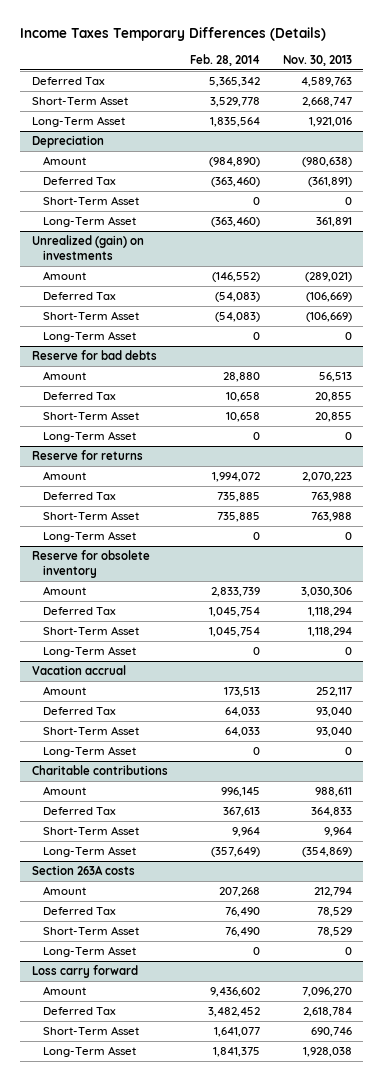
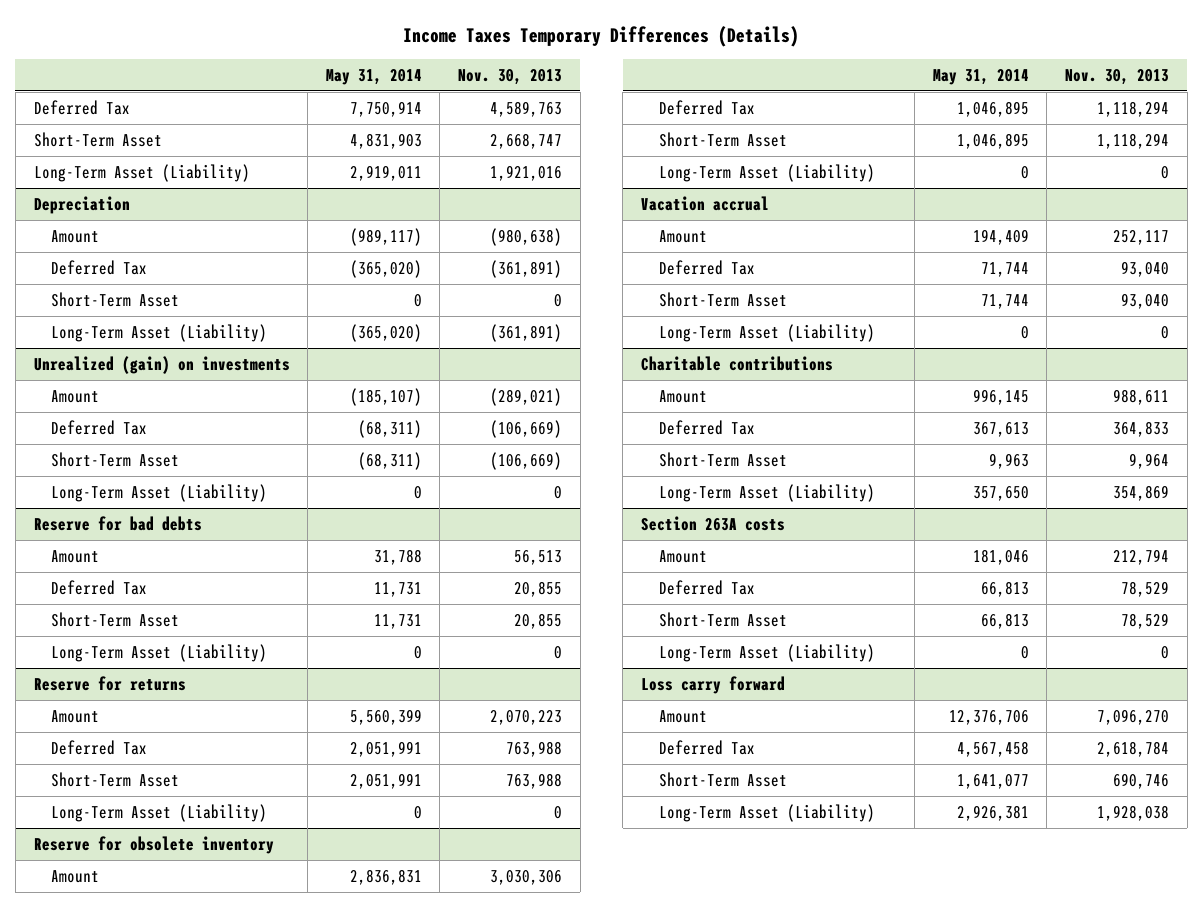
[190,54,261,67] Feb. 28, 2014 -> none
none -> [325,68,422,85] May 31, 2014
[31,116,125,128] Long-Term Asset -> [33,163,250,182] Long-Term Asset (Liability)
[42,216,136,228] Long-Term Asset -> [51,323,268,342] Long-Term Asset (Liability)
[315,217,352,228] 361,891 -> [489,323,562,342] (361,891)
[42,331,136,343] Long-Term Asset -> [51,483,268,502] Long-Term Asset (Liability)
[42,431,136,443] Long-Term Asset -> [51,643,268,662] Long-Term Asset (Liability)
[42,531,136,543] Long-Term Asset -> [51,803,268,822] Long-Term Asset (Liability)
[42,646,136,658] Long-Term Asset -> [658,163,875,182] Long-Term Asset (Liability)
[42,746,136,758] Long-Term Asset -> [658,323,875,342] Long-Term Asset (Liability)
[42,846,136,858] Long-Term Asset -> [658,483,875,502] Long-Term Asset (Liability)
[301,847,352,858] (354,869) -> [1113,484,1170,501] 354,869
[42,946,136,958] Long-Term Asset -> [658,643,875,662] Long-Term Asset (Liability)
[42,1046,136,1058] Long-Term Asset -> [658,803,875,822] Long-Term Asset (Liability)

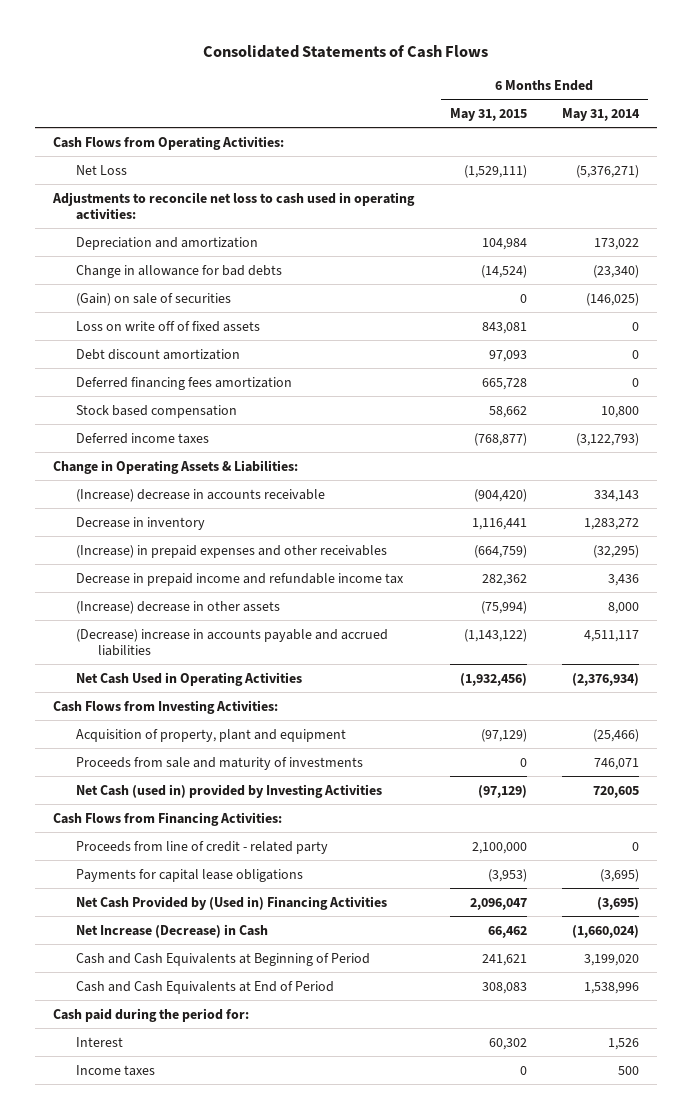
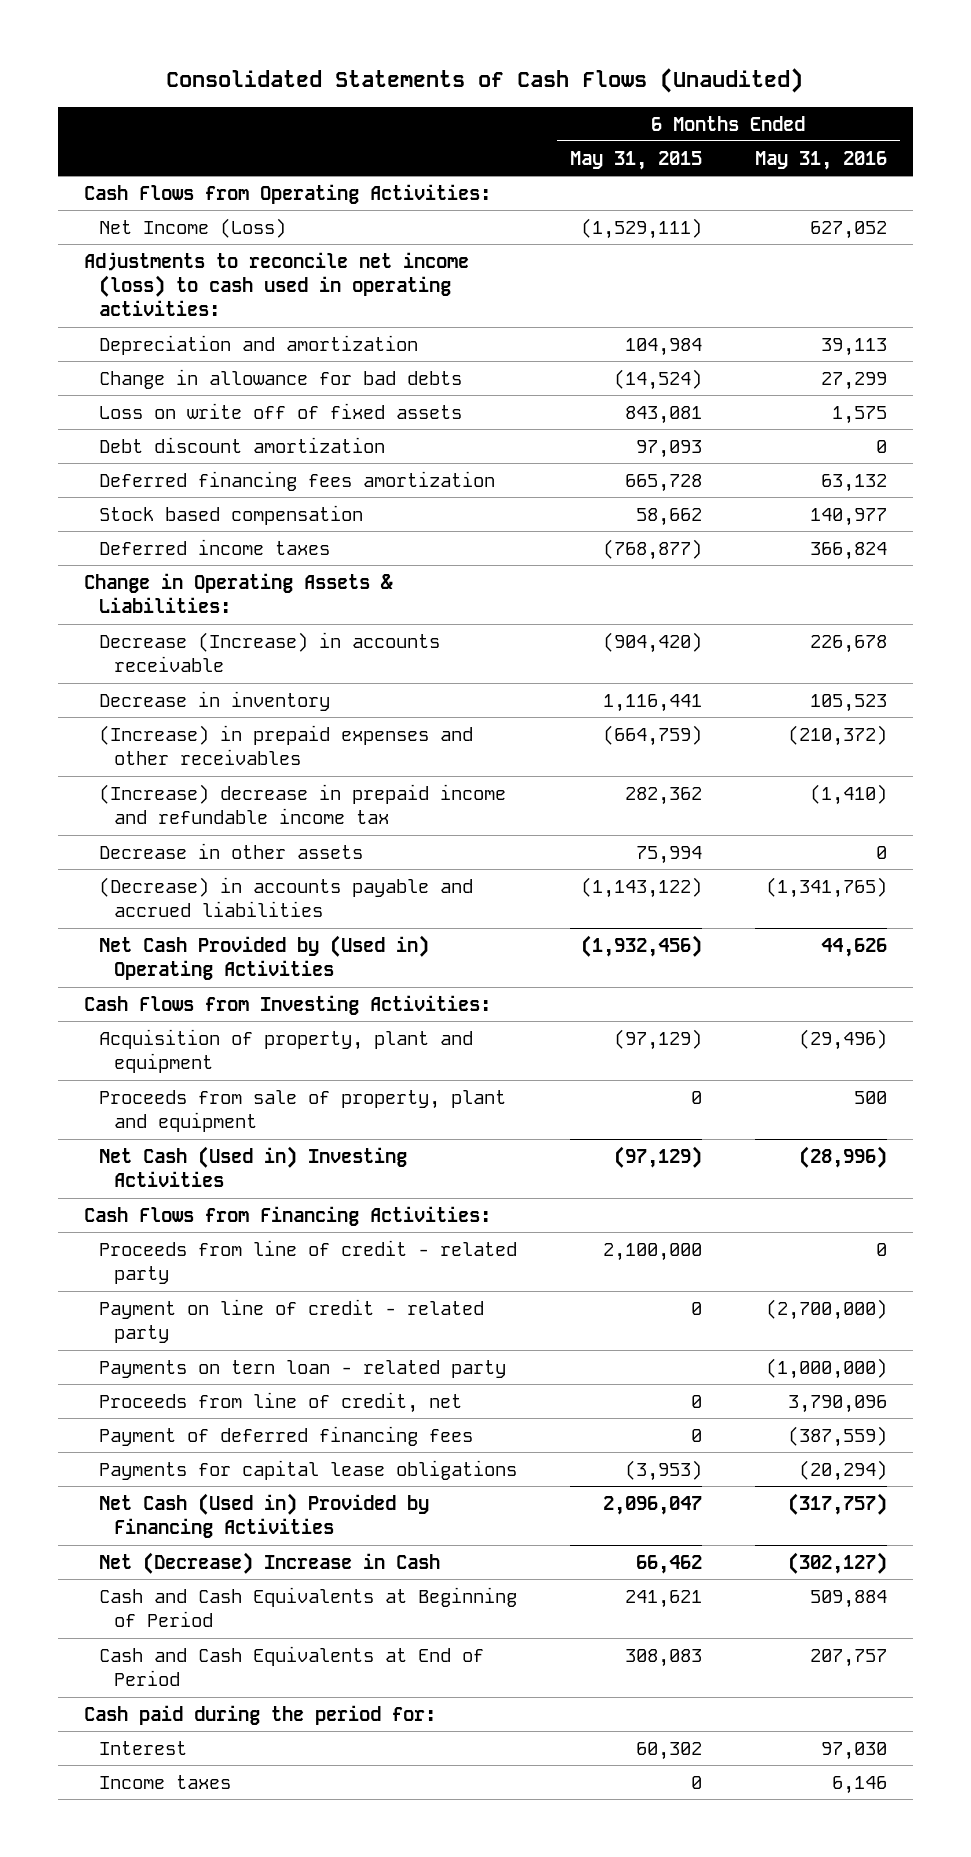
[203,45,489,59] Consolidated Statements of Cash Flows -> [166,68,804,94] Consolidated Statements of Cash Flows (Unaudited)
[562,107,641,121] May 31, 2014 -> none
none -> [754,150,887,170] May 31, 2016
[75,164,127,175] Net Loss -> [98,217,286,238] Net Income (Loss)
[51,191,415,221] Adjustments to reconcile net loss to cash used in operating activities: -> [84,251,470,317] Adjustments to reconcile net income (loss) to cash used in operating activities:
[75,292,231,306] (Gain) on sale of securities -> none
[75,488,325,502] (Increase) decrease in accounts receivable -> [98,631,440,673] Decrease (Increase) in accounts receivable
[75,572,404,586] Decrease in prepaid income and refundable income tax -> [98,783,506,825] (Increase) decrease in prepaid income and refundable income tax
[75,600,280,614] (Increase) decrease in other assets -> [98,842,363,859] Decrease in other assets
[480,600,527,614] (75,994) -> [635,845,702,864] 75,994
[75,628,388,657] (Decrease) increase in accounts payable and accrued liabilities -> [98,876,473,918] (Decrease) in accounts payable and accrued liabilities
[75,671,302,686] Net Cash Used in Operating Activities -> [98,934,429,981] Net Cash Provided by (Used in) Operating Activities
[75,756,363,770] Proceeds from sale and maturity of investments -> [98,1089,506,1133] Proceeds from sale of property, plant and equipment
[75,783,382,798] Net Cash (used in) provided by Investing Activities -> [98,1145,407,1188] Net Cash (Used in) Investing Activities
none -> [98,1298,484,1344] Payment on line of credit - related party
none -> [98,1359,506,1378] Payments on tern loan - related party
none -> [98,1391,462,1413] Proceeds from line of credit, net
none -> [98,1425,473,1446] Payment of deferred financing fees
[75,895,387,910] Net Cash Provided by (Used in) Financing Activities -> [98,1492,429,1539] Net Cash (Used in) Provided by Financing Activities
[75,923,268,938] Net Increase (Decrease) in Cash -> [98,1551,440,1574] Net (Decrease) Increase in Cash

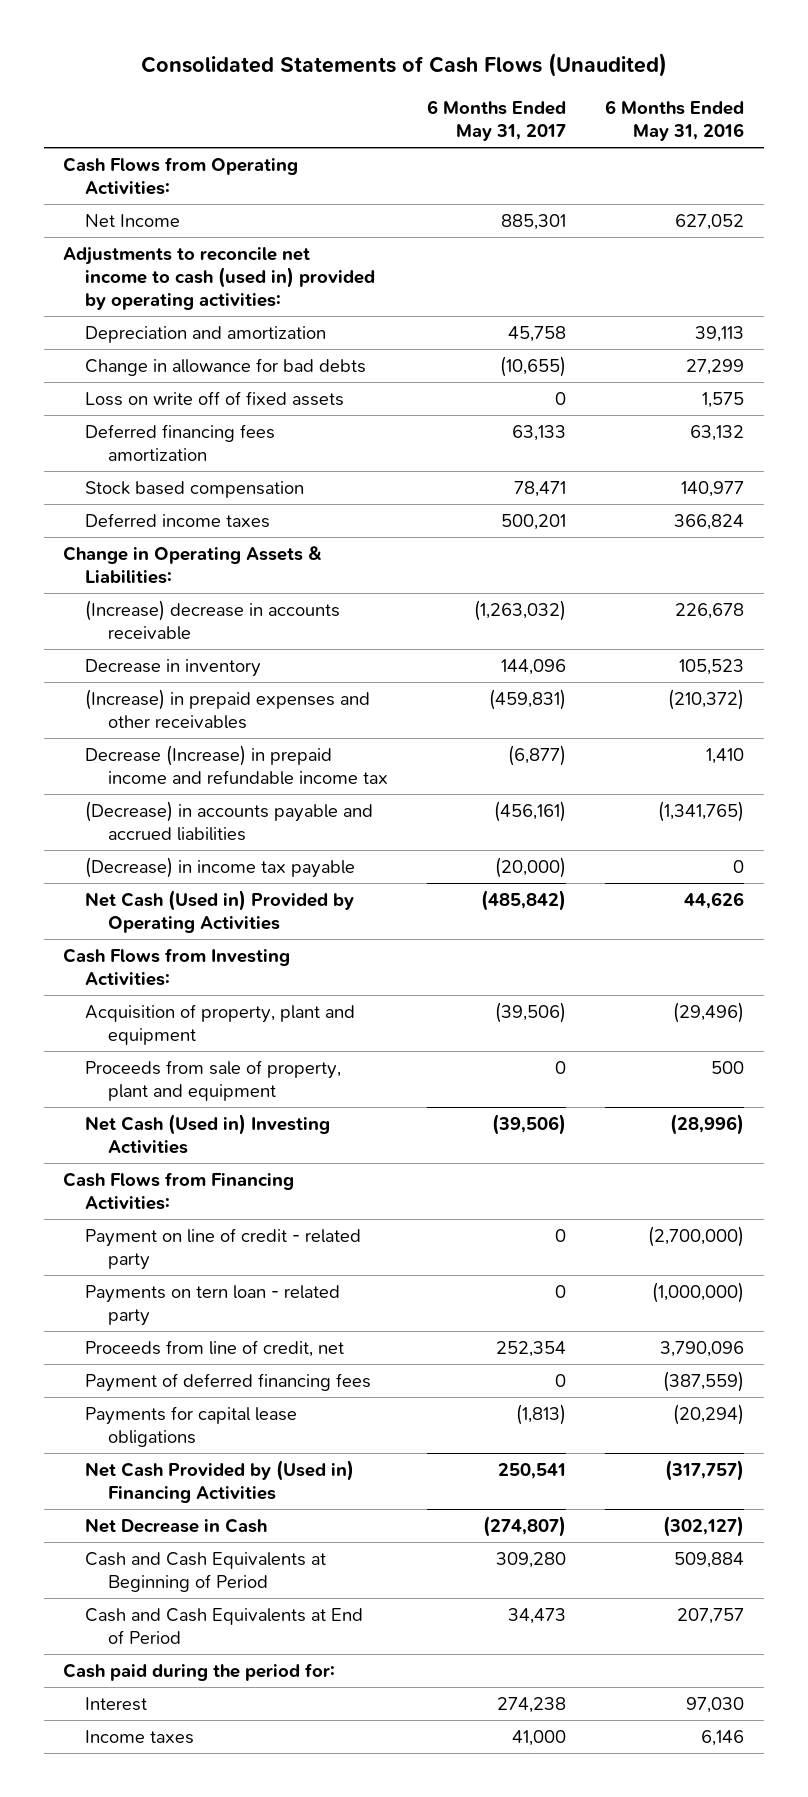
[569,150,702,170] May 31, 2015 -> none
none -> [427,99,567,141] 6 Months Ended May 31, 2017
[98,217,286,238] Net Income (Loss) -> [85,213,181,227] Net Income
[84,251,470,317] Adjustments to reconcile net income (loss) to cash used in operating activities: -> [63,246,376,310] Adjustments to reconcile net income to cash (used in) provided by operating activities:
[98,436,385,453] Debt discount amortization -> none
[98,631,440,673] Decrease (Increase) in accounts receivable -> [85,599,341,640] (Increase) decrease in accounts receivable
[98,842,363,859] Decrease in other assets -> none
[98,783,506,825] (Increase) decrease in prepaid income and refundable income tax -> [85,744,388,785] Decrease (Increase) in prepaid income and refundable income tax
[809,783,887,805] (1,410) -> [706,747,745,764] 1,410
none -> [85,856,356,878] (Decrease) in income tax payable
[98,934,429,981] Net Cash Provided by (Used in) Operating Activities -> [85,889,355,933] Net Cash (Used in) Provided by Operating Activities
[98,1239,517,1285] Proceeds from line of credit - related party -> none
[98,1492,429,1539] Net Cash (Used in) Provided by Financing Activities -> [85,1459,355,1503] Net Cash Provided by (Used in) Financing Activities
[98,1551,440,1574] Net (Decrease) Increase in Cash -> [85,1517,268,1533] Net Decrease in Cash

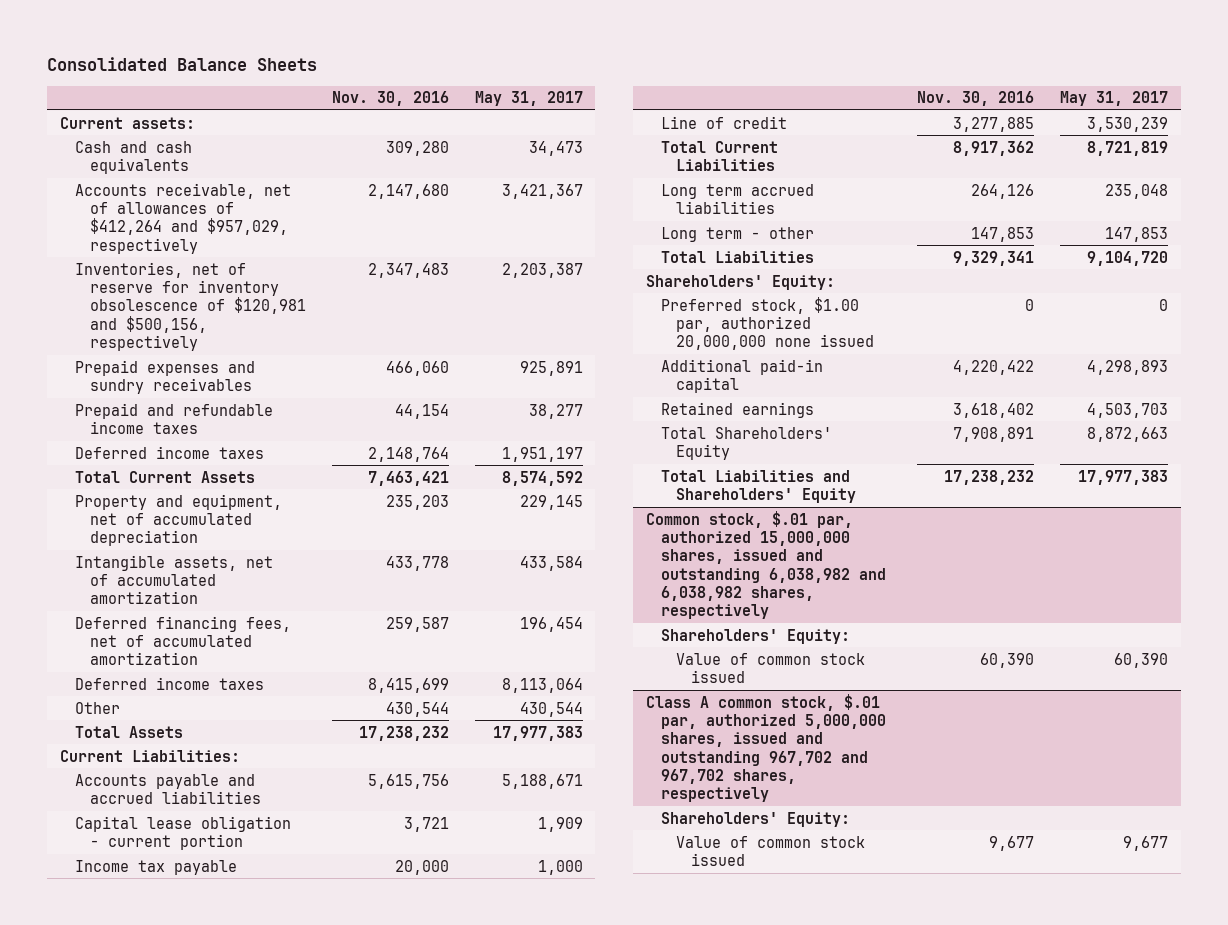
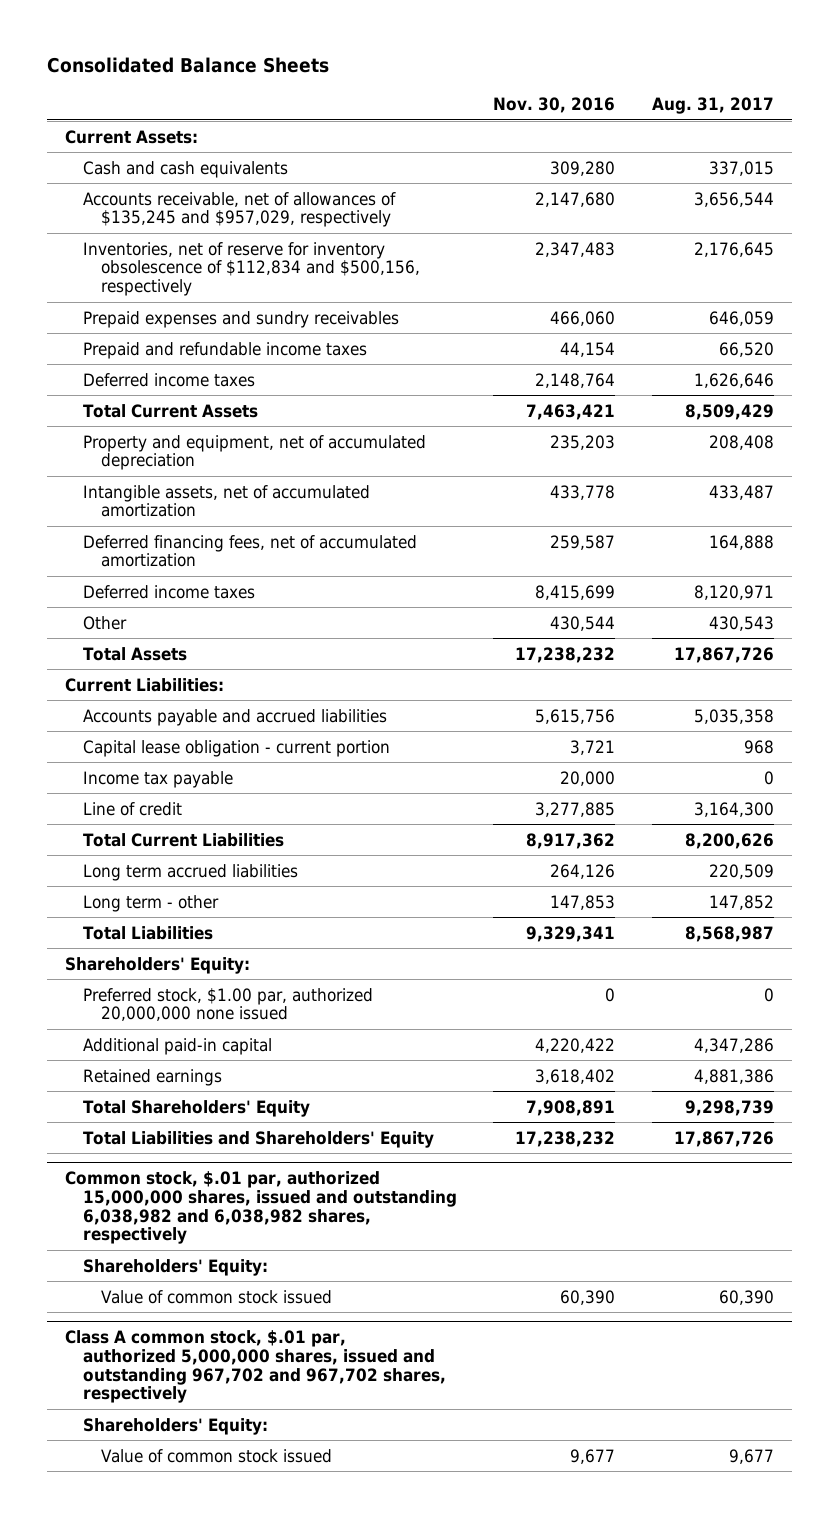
[474,91,583,107] May 31, 2017 -> none
none -> [651,96,774,114] Aug. 31, 2017
[60,116,196,129] Current assets: -> [65,129,199,144] Current Assets:
[75,182,292,254] Accounts receivable, net of allowances of $412,264 and $957,029, respectively -> [82,191,396,228] Accounts receivable, net of allowances of $135,245 and $957,029, respectively
[75,261,307,352] Inventories, net of reserve for inventory obsolescence of $120,981 and $500,156, respectively -> [82,241,420,297] Inventories, net of reserve for inventory obsolescence of $112,834 and $500,156, respectively

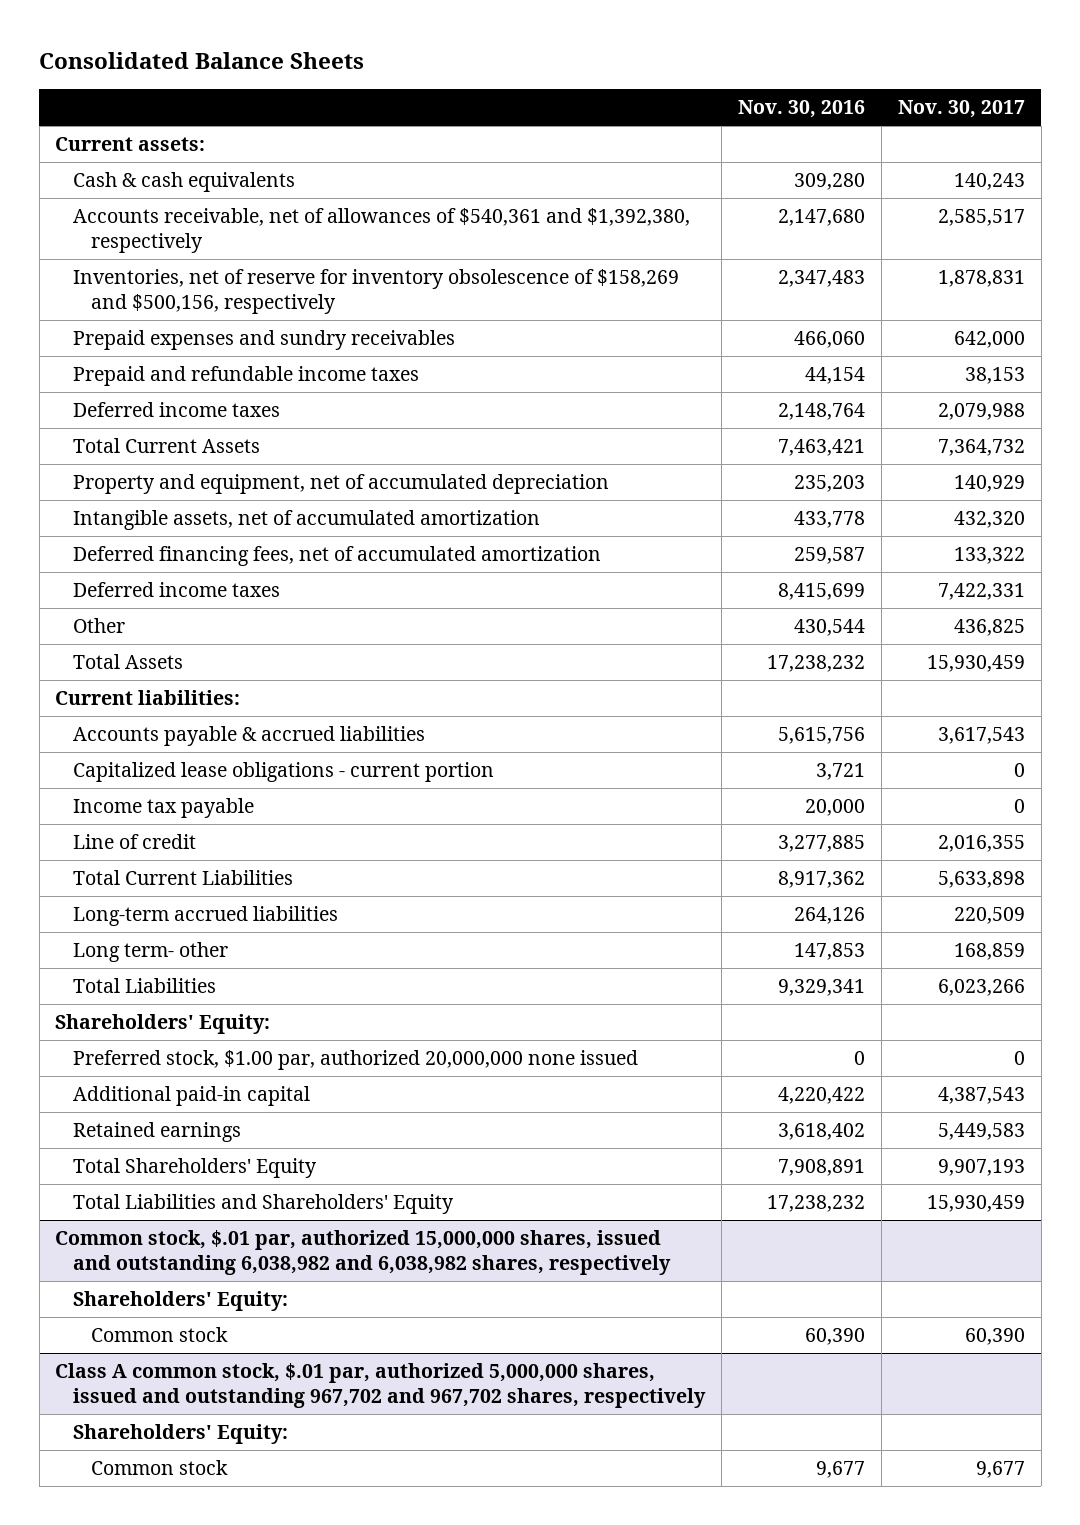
[651,96,774,114] Aug. 31, 2017 -> none
none -> [897,100,1025,119] Nov. 30, 2017
[65,129,199,144] Current Assets: -> [55,137,206,152] Current assets:
[82,160,288,178] Cash and cash equivalents -> [73,172,296,193] Cash & cash equivalents
[82,191,396,228] Accounts receivable, net of allowances of $135,245 and $957,029, respectively -> [73,208,691,254] Accounts receivable, net of allowances of $540,361 and $1,392,380, respectively
[82,241,420,297] Inventories, net of reserve for inventory obsolescence of $112,834 and $500,156, respectively -> [73,269,680,315] Inventories, net of reserve for inventory obsolescence of $158,269 and $500,156, respectively
[65,677,225,692] Current Liabilities: -> [55,690,241,706] Current liabilities:
[82,708,387,726] Accounts payable and accrued liabilities -> [73,726,426,747] Accounts payable & accrued liabilities
[82,739,390,757] Capital lease obligation - current portion -> [73,762,495,783] Capitalized lease obligations - current portion
[82,863,298,881] Long term accrued liabilities -> [73,906,339,927] Long-term accrued liabilities
[82,894,219,912] Long term - other -> [73,942,229,963] Long term- other
[100,1289,332,1304] Value of common stock issued -> [91,1327,229,1343] Common stock
[100,1448,332,1463] Value of common stock issued -> [91,1460,229,1476] Common stock

